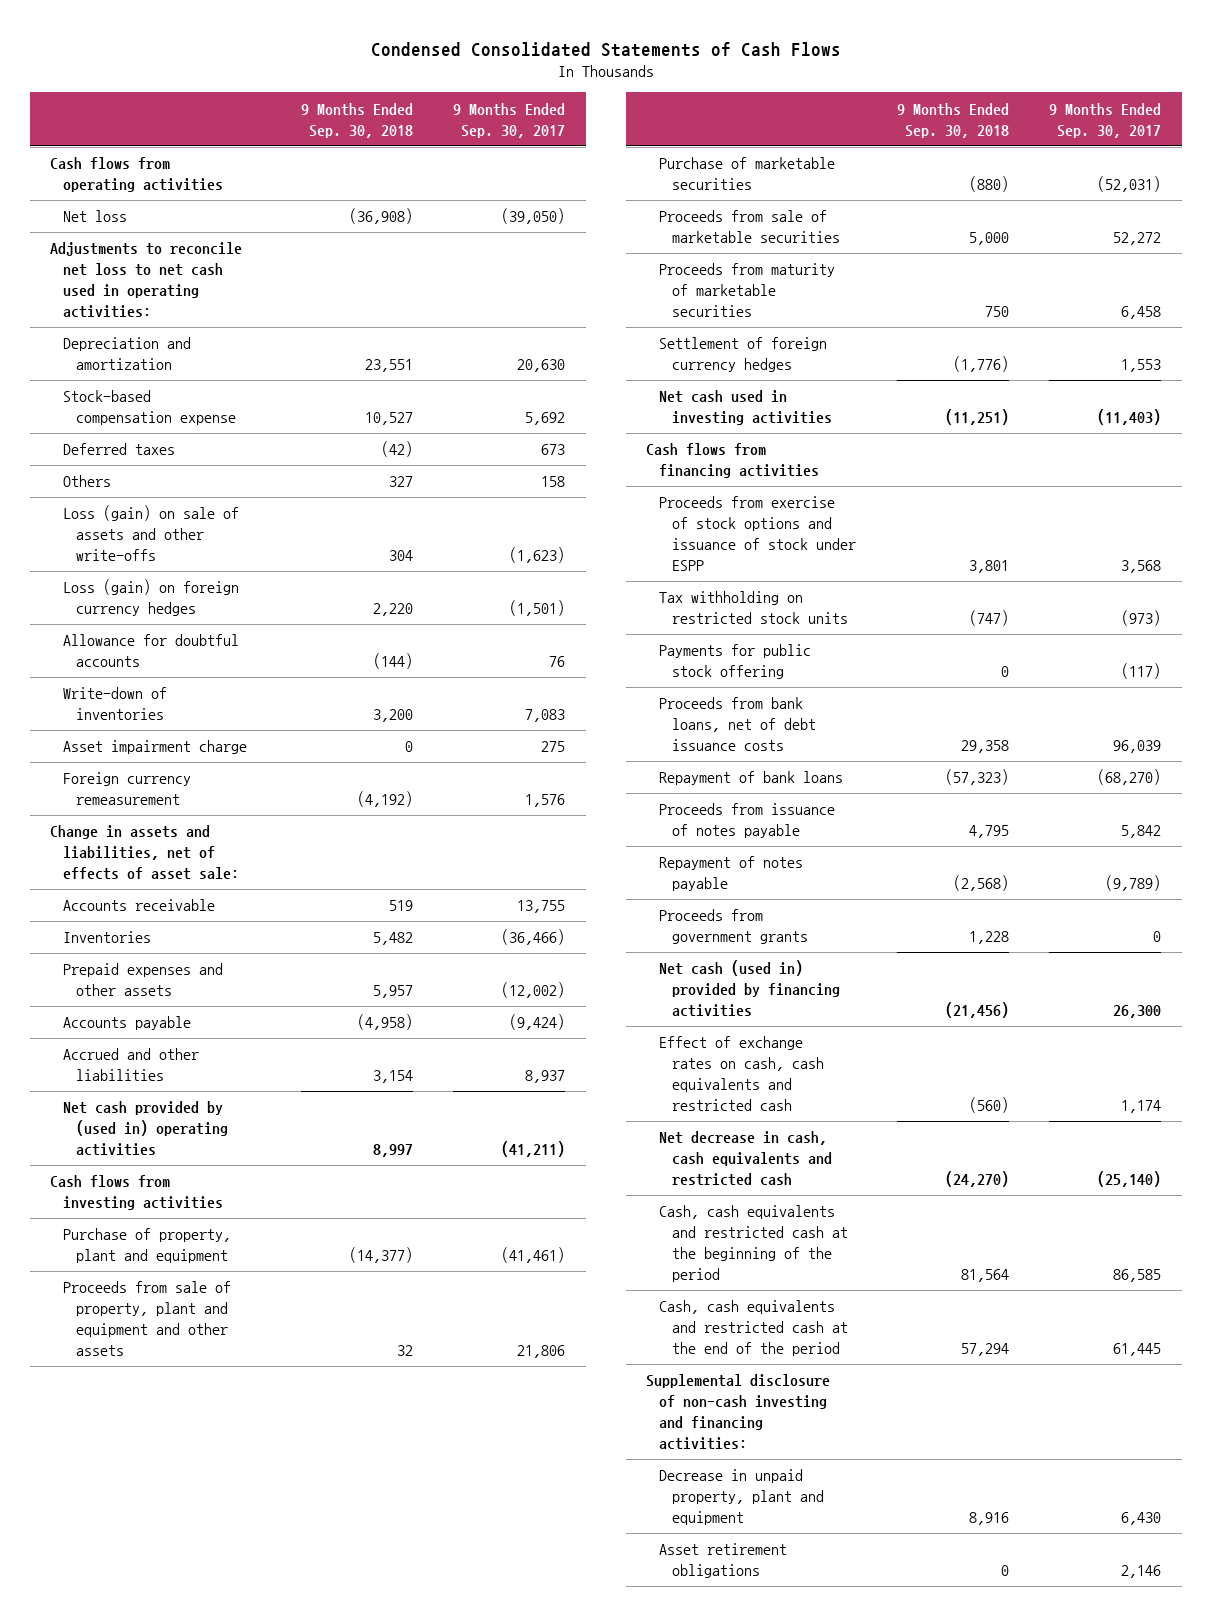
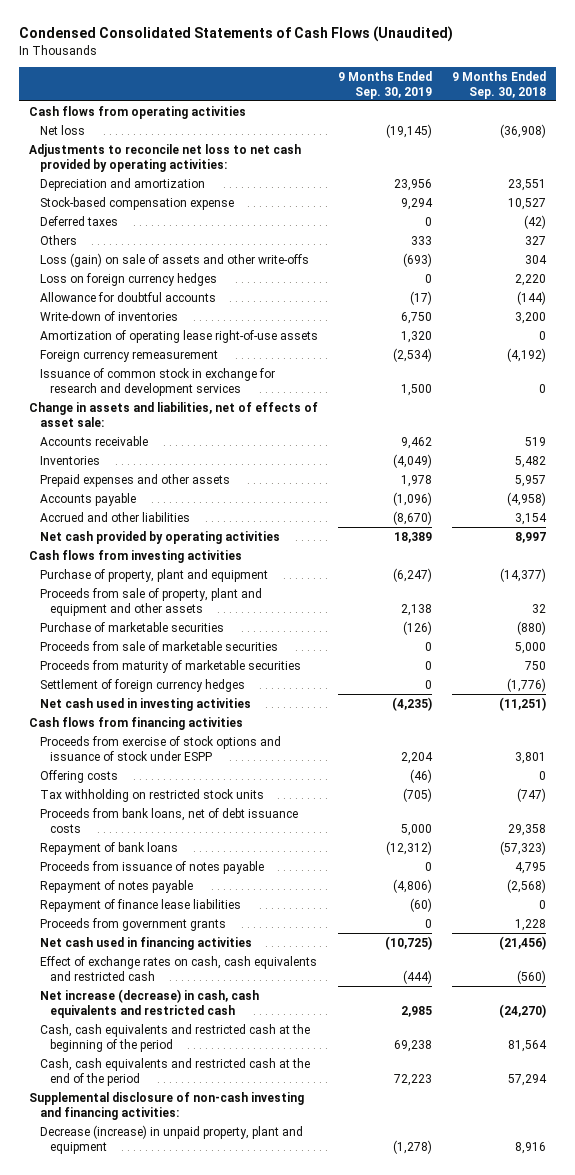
[370,41,841,57] Condensed Consolidated Statements of Cash Flows -> [19,26,454,43] Condensed Consolidated Statements of Cash Flows (Unaudited)
[453,102,566,138] 9 Months Ended Sep. 30, 2017 -> none
none -> [338,70,433,99] 9 Months Ended Sep. 30, 2019
[50,242,243,318] Adjustments to reconcile net loss to net cash used in operating activities: -> [29,143,302,172] Adjustments to reconcile net loss to net cash provided by operating activities:
[63,579,240,617] Loss (gain) on foreign currency hedges -> [39,272,217,286] Loss on foreign currency hedges
[63,740,248,755] Asset impairment charge -> none
none -> [39,329,318,343] Amortization of operating lease right-of-use assets
none -> [39,367,275,396] Issuance of common stock in exchange for research and development services
[63,1101,229,1156] Net cash provided by (used in) operating activities -> [39,530,280,544] Net cash provided by operating activities
none -> [39,769,118,783] Offering costs
[659,644,812,680] Payments for public stock offering -> none
none -> [39,898,241,912] Repayment of finance lease liabilities
[659,960,841,1017] Net cash (used in) provided by financing activities -> [39,936,252,950] Net cash used in financing activities
[659,1131,833,1186] Net decrease in cash, cash equivalents and restricted cash -> [39,988,259,1018] Net increase (decrease) in cash, cash equivalents and restricted cash
[659,1543,788,1579] Asset retirement obligations -> none
[659,1469,825,1525] Decrease in unpaid property, plant and equipment -> [39,1124,303,1154] Decrease (increase) in unpaid property, plant and equipment

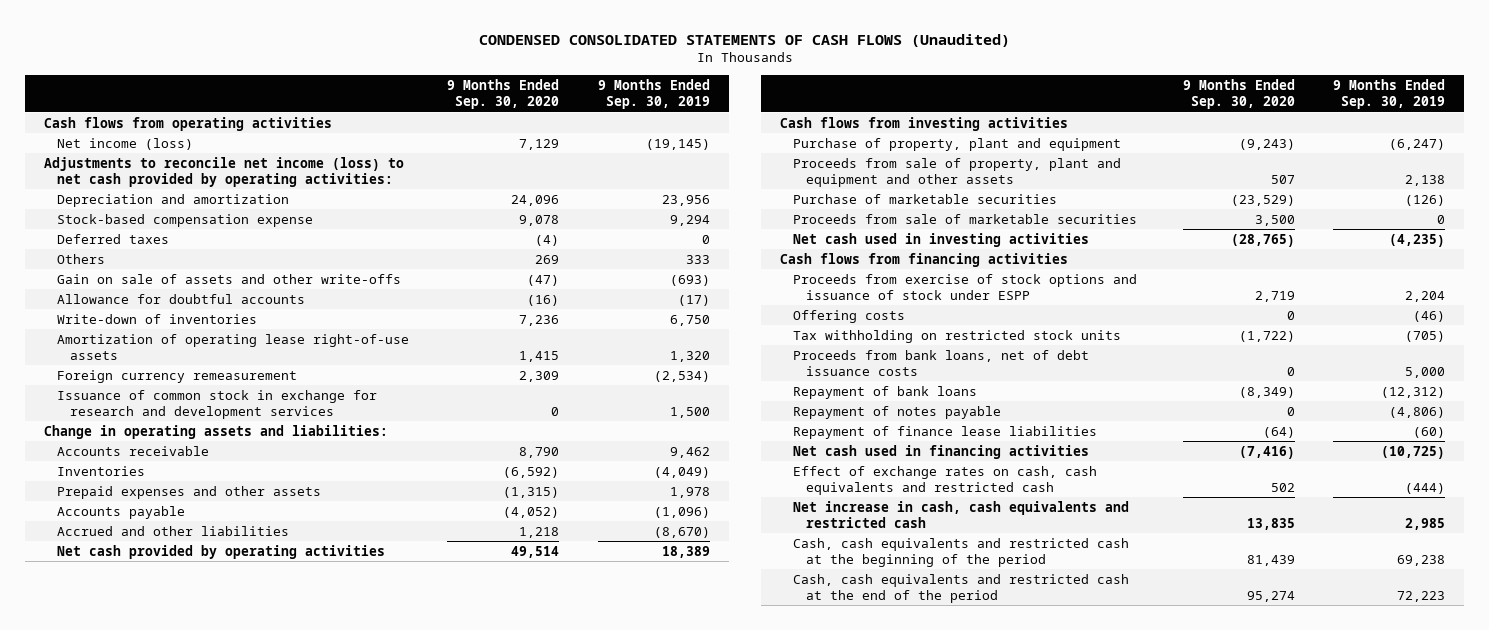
[19,26,454,43] Condensed Consolidated Statements of Cash Flows (Unaudited) -> [478,33,1010,47] CONDENSED CONSOLIDATED STATEMENTS OF CASH FLOWS (Unaudited)
[452,70,547,99] 9 Months Ended Sep. 30, 2018 -> none
none -> [447,78,560,110] 9 Months Ended Sep. 30, 2020
[39,124,85,135] Net loss -> [56,137,193,150] Net income (loss)
[29,143,302,172] Adjustments to reconcile net loss to net cash provided by operating activities: -> [44,156,405,187] Adjustments to reconcile net income (loss) to net cash provided by operating activities:
[39,272,217,286] Loss on foreign currency hedges -> none
[39,252,309,267] Loss (gain) on sale of assets and other write-offs -> [56,273,401,284] Gain on sale of assets and other write-offs
[29,401,319,427] Change in assets and liabilities, net of effects of asset sale: -> [44,424,389,439] Change in operating assets and liabilities:
[39,659,301,673] Proceeds from maturity of marketable securities -> none
[39,678,245,692] Settlement of foreign currency hedges -> none
[39,860,264,874] Proceeds from issuance of notes payable -> none
[39,917,226,931] Proceeds from government grants -> none
[39,988,259,1018] Net increase (decrease) in cash, cash equivalents and restricted cash -> [792,500,1129,528] Net increase in cash, cash equivalents and restricted cash
[29,1091,305,1120] Supplemental disclosure of non-cash investing and financing activities: -> none
[39,1124,303,1154] Decrease (increase) in unpaid property, plant and equipment -> none

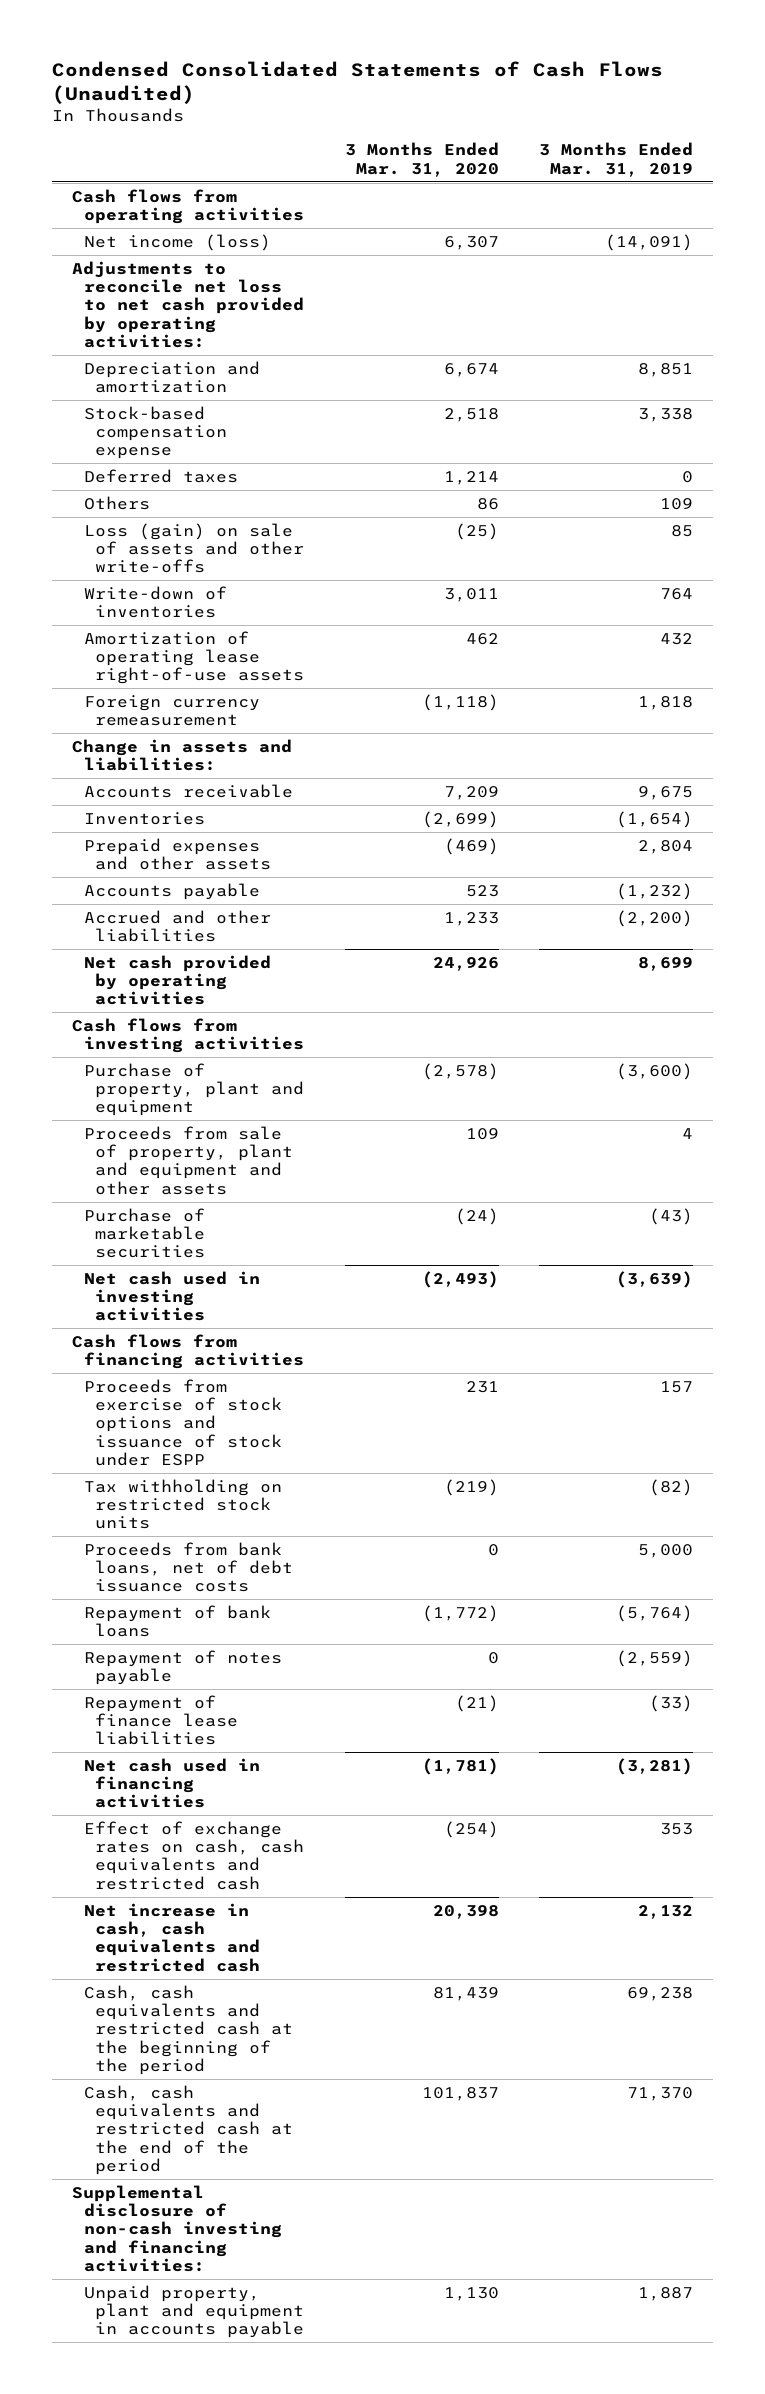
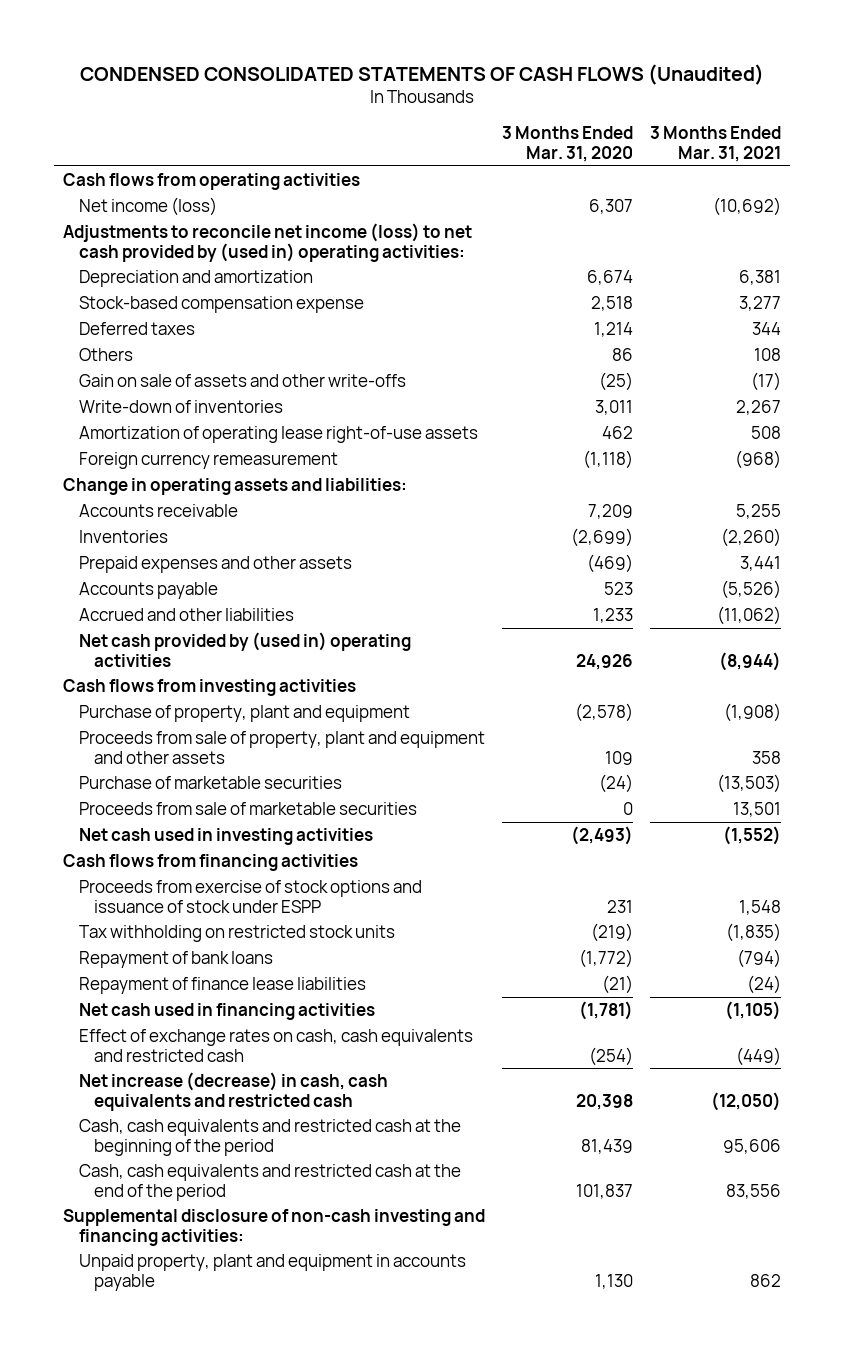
[52,61,664,105] Condensed Consolidated Statements of Cash Flows (Unaudited) -> [80,63,765,85] CONDENSED CONSOLIDATED STATEMENTS OF CASH FLOWS (Unaudited)
[538,142,693,177] 3 Months Ended Mar. 31, 2019 -> none
none -> [650,126,782,162] 3 Months Ended Mar. 31, 2021
[72,260,304,348] Adjustments to reconcile net loss to net cash provided by operating activities: -> [62,223,472,262] Adjustments to reconcile net income (loss) to net cash provided by (used in) operating activities:
[83,522,305,574] Loss (gain) on sale of assets and other write-offs -> [78,374,406,388] Gain on sale of assets and other write-offs
[72,738,293,772] Change in assets and liabilities: -> [62,478,407,496] Change in operating assets and liabilities:
[83,954,271,1006] Net cash provided by operating activities -> [78,632,411,667] Net cash provided by (used in) operating activities
none -> [78,802,417,816] Proceeds from sale of marketable securities
[83,1541,294,1593] Proceeds from bank loans, net of debt issuance costs -> none
[83,1649,282,1686] Repayment of notes payable -> none
[83,1902,261,1972] Net increase in cash, cash equivalents and restricted cash -> [78,1072,388,1111] Net increase (decrease) in cash, cash equivalents and restricted cash

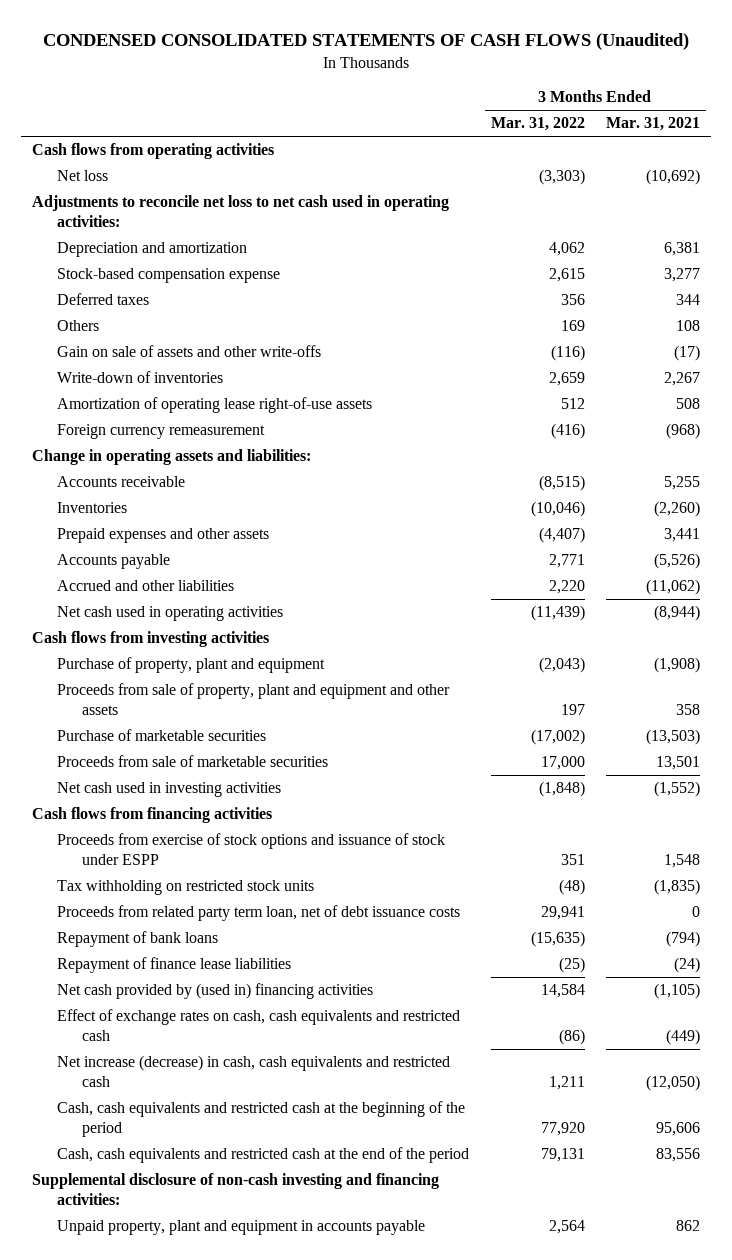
[502,126,634,162] 3 Months Ended Mar. 31, 2020 -> none
none -> [490,117,585,132] Mar. 31, 2022
[78,197,217,217] Net income (loss) -> [56,170,108,182] Net loss
[62,223,472,262] Adjustments to reconcile net income (loss) to net cash provided by (used in) operating activities: -> [32,195,450,228] Adjustments to reconcile net loss to net cash used in operating activities:
[78,632,411,667] Net cash provided by (used in) operating activities -> [56,606,283,622] Net cash used in operating activities
none -> [56,905,460,922] Proceeds from related party term loan, net of debt issuance costs
[78,1003,375,1021] Net cash used in financing activities -> [56,983,373,1000] Net cash provided by (used in) financing activities

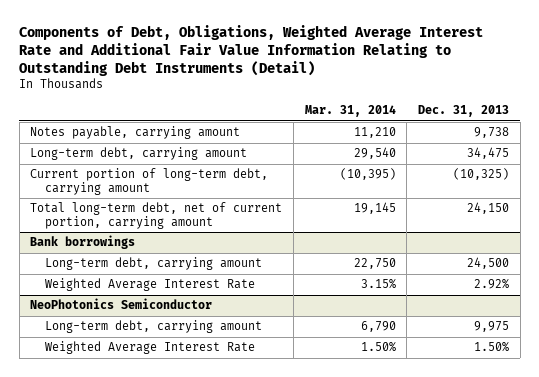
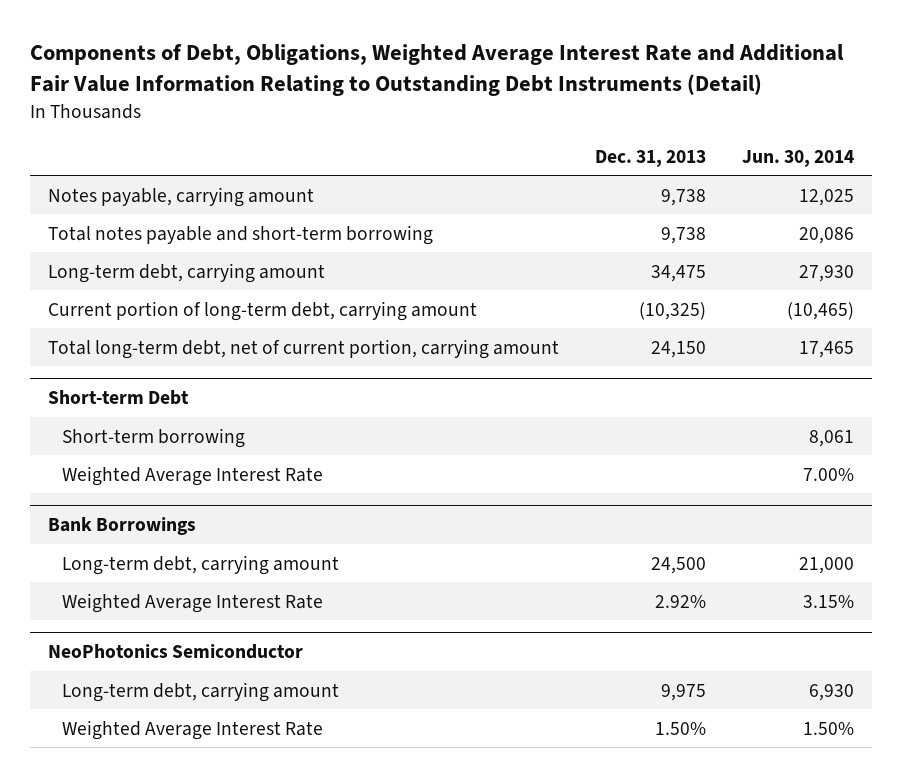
[304,105,396,118] Mar. 31, 2014 -> none
none -> [741,149,854,167] Jun. 30, 2014
none -> [47,224,433,245] Total notes payable and short-term borrowing
none -> [47,389,189,405] Short-term Debt
none -> [61,427,245,448] Short-term borrowing
none -> [61,465,323,486] Weighted Average Interest Rate
[30,235,136,250] Bank borrowings -> [47,516,196,535] Bank Borrowings

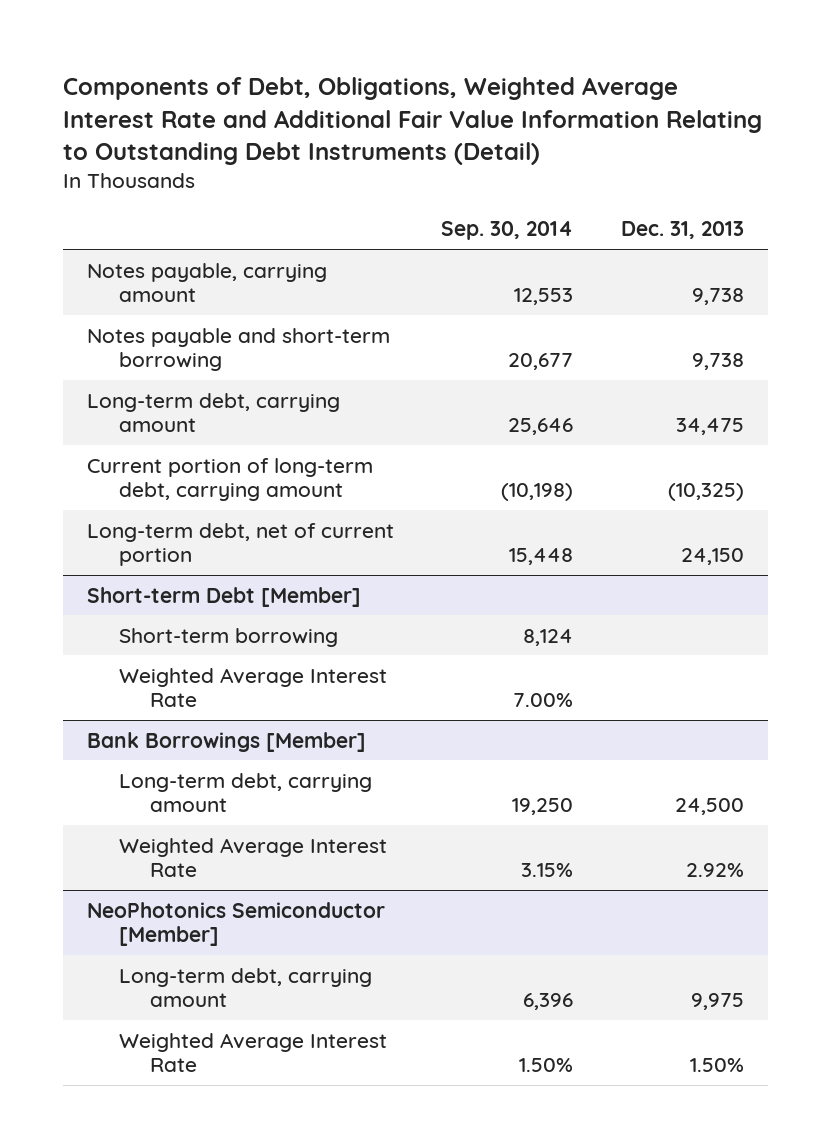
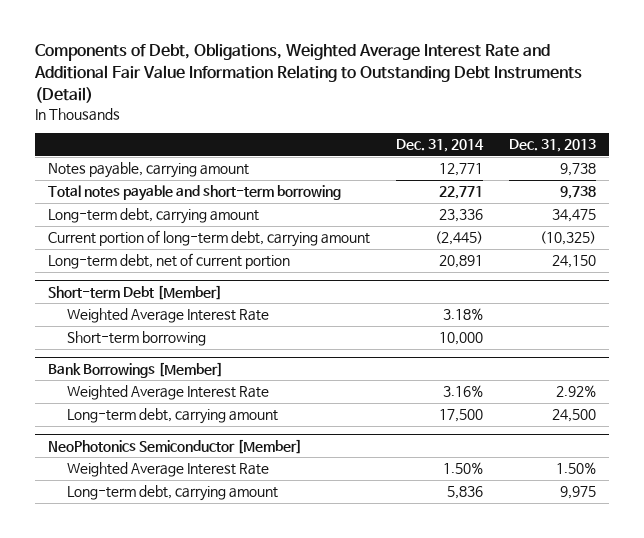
[441,221,574,241] Sep. 30, 2014 -> none
none -> [395,139,484,153] Dec. 31, 2014
[86,327,390,372] Notes payable and short-term borrowing -> [47,185,341,202] Total notes payable and short-term borrowing
[118,627,338,647] Short-term borrowing -> [67,331,207,347] Short-term borrowing
[118,772,372,813] Long-term debt, carrying amount -> [67,408,279,425] Long-term debt, carrying amount
[118,967,372,1008] Long-term debt, carrying amount -> [67,485,279,502] Long-term debt, carrying amount

